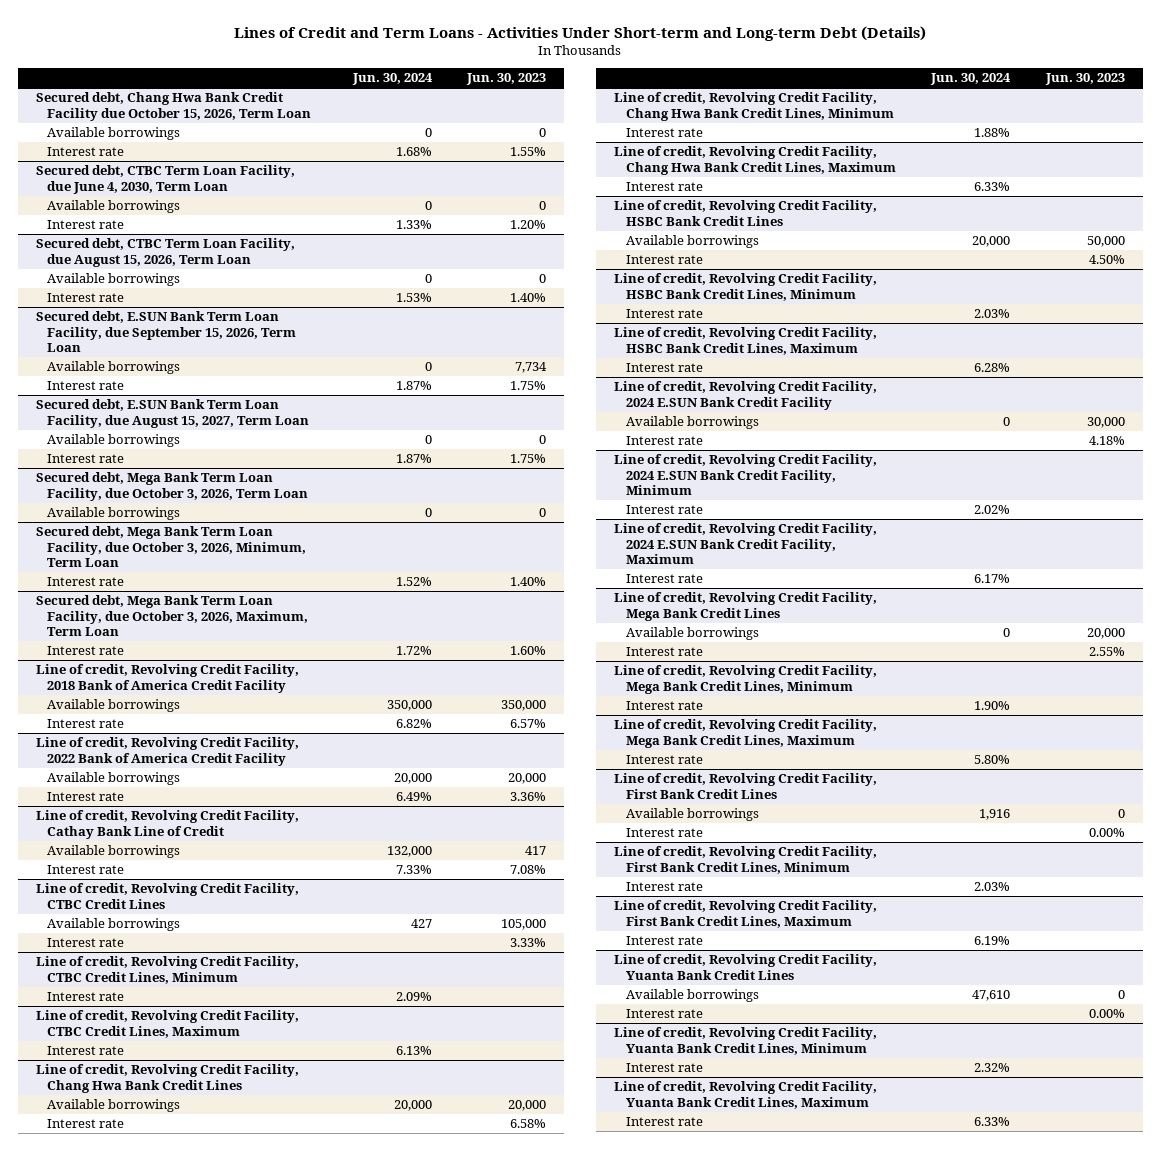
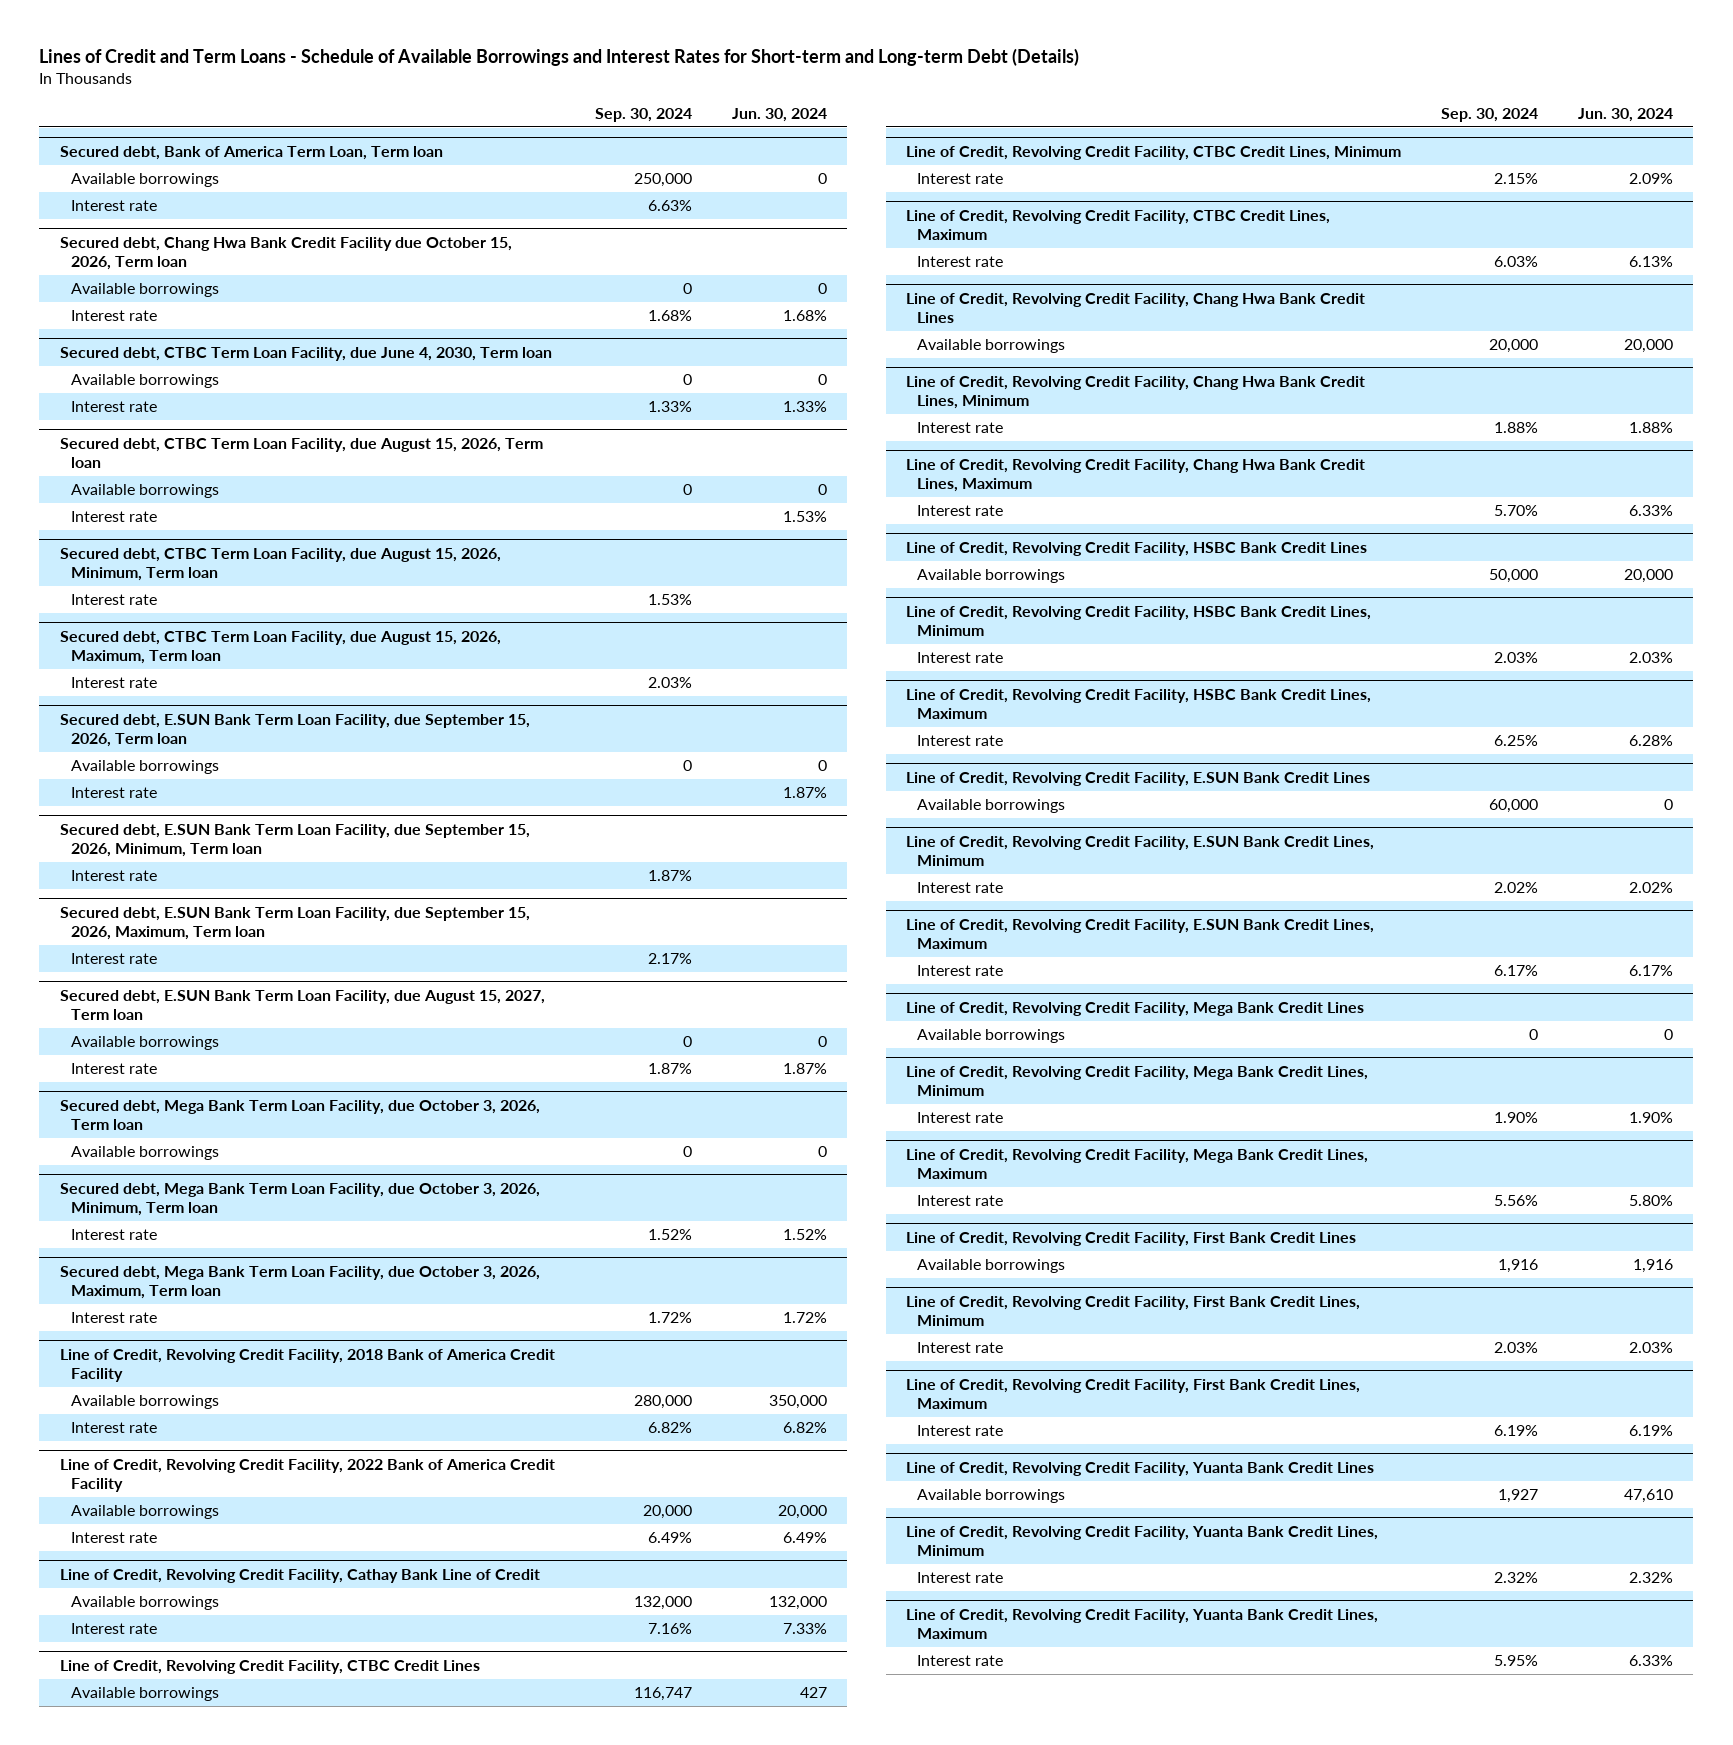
[234,25,927,41] Lines of Credit and Term Loans - Activities Under Short-term and Long-term Debt (Details) -> [39,48,1080,67] Lines of Credit and Term Loans - Schedule of Available Borrowings and Interest Rates for Short-term and Long-term Debt (Details)
[466,73,547,86] Jun. 30, 2023 -> none
none -> [594,107,692,122] Sep. 30, 2024
[35,92,311,121] Secured debt, Chang Hwa Bank Credit Facility due October 15, 2026, Term Loan -> none
none -> [59,145,443,160] Secured debt, Bank of America Term Loan, Term loan
none -> [71,200,158,212] Interest rate
none -> [59,236,512,270] Secured debt, Chang Hwa Bank Credit Facility due October 15, 2026, Term loan
none -> [71,283,220,298] Available borrowings
[35,165,295,194] Secured debt, CTBC Term Loan Facility, due June 4, 2030, Term Loan -> [59,346,552,361] Secured debt, CTBC Term Loan Facility, due June 4, 2030, Term loan
[35,238,295,267] Secured debt, CTBC Term Loan Facility, due August 15, 2026, Term Loan -> [59,437,543,468] Secured debt, CTBC Term Loan Facility, due August 15, 2026, Term loan
none -> [59,547,501,581] Secured debt, CTBC Term Loan Facility, due August 15, 2026, Minimum, Term loan
none -> [71,594,158,606] Interest rate
none -> [59,630,501,664] Secured debt, CTBC Term Loan Facility, due August 15, 2026, Maximum, Term loan
none -> [71,677,158,689] Interest rate
[35,311,296,353] Secured debt, E.SUN Bank Term Loan Facility, due September 15, 2026, Term Loan -> [59,713,530,747] Secured debt, E.SUN Bank Term Loan Facility, due September 15, 2026, Term loan
none -> [59,823,530,857] Secured debt, E.SUN Bank Term Loan Facility, due September 15, 2026, Minimum, Term loan
none -> [71,870,158,882] Interest rate
none -> [59,906,530,940] Secured debt, E.SUN Bank Term Loan Facility, due September 15, 2026, Maximum, Term loan
none -> [71,953,158,965] Interest rate
[35,399,309,428] Secured debt, E.SUN Bank Term Loan Facility, due August 15, 2027, Term Loan -> [59,989,545,1020] Secured debt, E.SUN Bank Term Loan Facility, due August 15, 2027, Term loan
[35,472,308,501] Secured debt, Mega Bank Term Loan Facility, due October 3, 2026, Term Loan -> [59,1099,540,1130] Secured debt, Mega Bank Term Loan Facility, due October 3, 2026, Term loan
[35,526,306,568] Secured debt, Mega Bank Term Loan Facility, due October 3, 2026, Minimum, Term Loan -> [59,1182,540,1216] Secured debt, Mega Bank Term Loan Facility, due October 3, 2026, Minimum, Term loan
[35,595,308,637] Secured debt, Mega Bank Term Loan Facility, due October 3, 2026, Maximum, Term Loan -> [59,1265,540,1299] Secured debt, Mega Bank Term Loan Facility, due October 3, 2026, Maximum, Term loan
[35,664,299,693] Line of credit, Revolving Credit Facility, 2018 Bank of America Credit Facility -> [59,1348,555,1382] Line of Credit, Revolving Credit Facility, 2018 Bank of America Credit Facility
[35,737,299,766] Line of credit, Revolving Credit Facility, 2022 Bank of America Credit Facility -> [59,1458,555,1492] Line of Credit, Revolving Credit Facility, 2022 Bank of America Credit Facility
[35,810,299,839] Line of credit, Revolving Credit Facility, Cathay Bank Line of Credit -> [59,1568,540,1583] Line of Credit, Revolving Credit Facility, Cathay Bank Line of Credit
[35,883,299,909] Line of credit, Revolving Credit Facility, CTBC Credit Lines -> [59,1659,480,1674] Line of Credit, Revolving Credit Facility, CTBC Credit Lines
[46,938,124,948] Interest rate -> none
[35,956,299,984] Line of credit, Revolving Credit Facility, CTBC Credit Lines, Minimum -> [905,145,1401,160] Line of Credit, Revolving Credit Facility, CTBC Credit Lines, Minimum
[35,1010,299,1038] Line of credit, Revolving Credit Facility, CTBC Credit Lines, Maximum -> [905,209,1330,240] Line of Credit, Revolving Credit Facility, CTBC Credit Lines, Maximum
[35,1064,299,1093] Line of credit, Revolving Credit Facility, Chang Hwa Bank Credit Lines -> [905,292,1365,323] Line of Credit, Revolving Credit Facility, Chang Hwa Bank Credit Lines
[46,1119,124,1129] Interest rate -> none
[614,92,894,121] Line of credit, Revolving Credit Facility, Chang Hwa Bank Credit Lines, Minimum -> [905,375,1365,409] Line of Credit, Revolving Credit Facility, Chang Hwa Bank Credit Lines, Minimum
[614,146,896,175] Line of credit, Revolving Credit Facility, Chang Hwa Bank Credit Lines, Maximum -> [905,458,1365,492] Line of Credit, Revolving Credit Facility, Chang Hwa Bank Credit Lines, Maximum
[614,200,878,226] Line of credit, Revolving Credit Facility, HSBC Bank Credit Lines -> [905,541,1367,556] Line of Credit, Revolving Credit Facility, HSBC Bank Credit Lines
[625,255,703,265] Interest rate -> none
[614,273,878,301] Line of credit, Revolving Credit Facility, HSBC Bank Credit Lines, Minimum -> [905,605,1371,636] Line of Credit, Revolving Credit Facility, HSBC Bank Credit Lines, Minimum
[614,327,878,355] Line of credit, Revolving Credit Facility, HSBC Bank Credit Lines, Maximum -> [905,688,1371,719] Line of Credit, Revolving Credit Facility, HSBC Bank Credit Lines, Maximum
[614,381,878,410] Line of credit, Revolving Credit Facility, 2024 E.SUN Bank Credit Facility -> [905,771,1370,786] Line of Credit, Revolving Credit Facility, E.SUN Bank Credit Lines
[625,436,703,446] Interest rate -> none
[614,454,878,496] Line of credit, Revolving Credit Facility, 2024 E.SUN Bank Credit Facility, Minimum -> [905,835,1374,866] Line of Credit, Revolving Credit Facility, E.SUN Bank Credit Lines, Minimum
[614,523,878,565] Line of credit, Revolving Credit Facility, 2024 E.SUN Bank Credit Facility, Maximum -> [905,918,1374,949] Line of Credit, Revolving Credit Facility, E.SUN Bank Credit Lines, Maximum
[614,592,878,621] Line of credit, Revolving Credit Facility, Mega Bank Credit Lines -> [905,1001,1364,1016] Line of Credit, Revolving Credit Facility, Mega Bank Credit Lines
[625,647,703,657] Interest rate -> none
[614,665,878,694] Line of credit, Revolving Credit Facility, Mega Bank Credit Lines, Minimum -> [905,1065,1368,1096] Line of Credit, Revolving Credit Facility, Mega Bank Credit Lines, Minimum
[614,719,878,748] Line of credit, Revolving Credit Facility, Mega Bank Credit Lines, Maximum -> [905,1148,1368,1179] Line of Credit, Revolving Credit Facility, Mega Bank Credit Lines, Maximum
[614,773,878,799] Line of credit, Revolving Credit Facility, First Bank Credit Lines -> [905,1231,1356,1246] Line of Credit, Revolving Credit Facility, First Bank Credit Lines
[625,828,703,838] Interest rate -> none
[614,846,878,874] Line of credit, Revolving Credit Facility, First Bank Credit Lines, Minimum -> [905,1295,1360,1326] Line of Credit, Revolving Credit Facility, First Bank Credit Lines, Minimum
[614,900,878,928] Line of credit, Revolving Credit Facility, First Bank Credit Lines, Maximum -> [905,1378,1360,1409] Line of Credit, Revolving Credit Facility, First Bank Credit Lines, Maximum
[614,954,878,980] Line of credit, Revolving Credit Facility, Yuanta Bank Credit Lines -> [905,1461,1374,1476] Line of Credit, Revolving Credit Facility, Yuanta Bank Credit Lines
[625,1009,703,1019] Interest rate -> none
[614,1027,878,1055] Line of credit, Revolving Credit Facility, Yuanta Bank Credit Lines, Minimum -> [905,1525,1378,1556] Line of Credit, Revolving Credit Facility, Yuanta Bank Credit Lines, Minimum
[614,1081,878,1109] Line of credit, Revolving Credit Facility, Yuanta Bank Credit Lines, Maximum -> [905,1608,1378,1639] Line of Credit, Revolving Credit Facility, Yuanta Bank Credit Lines, Maximum

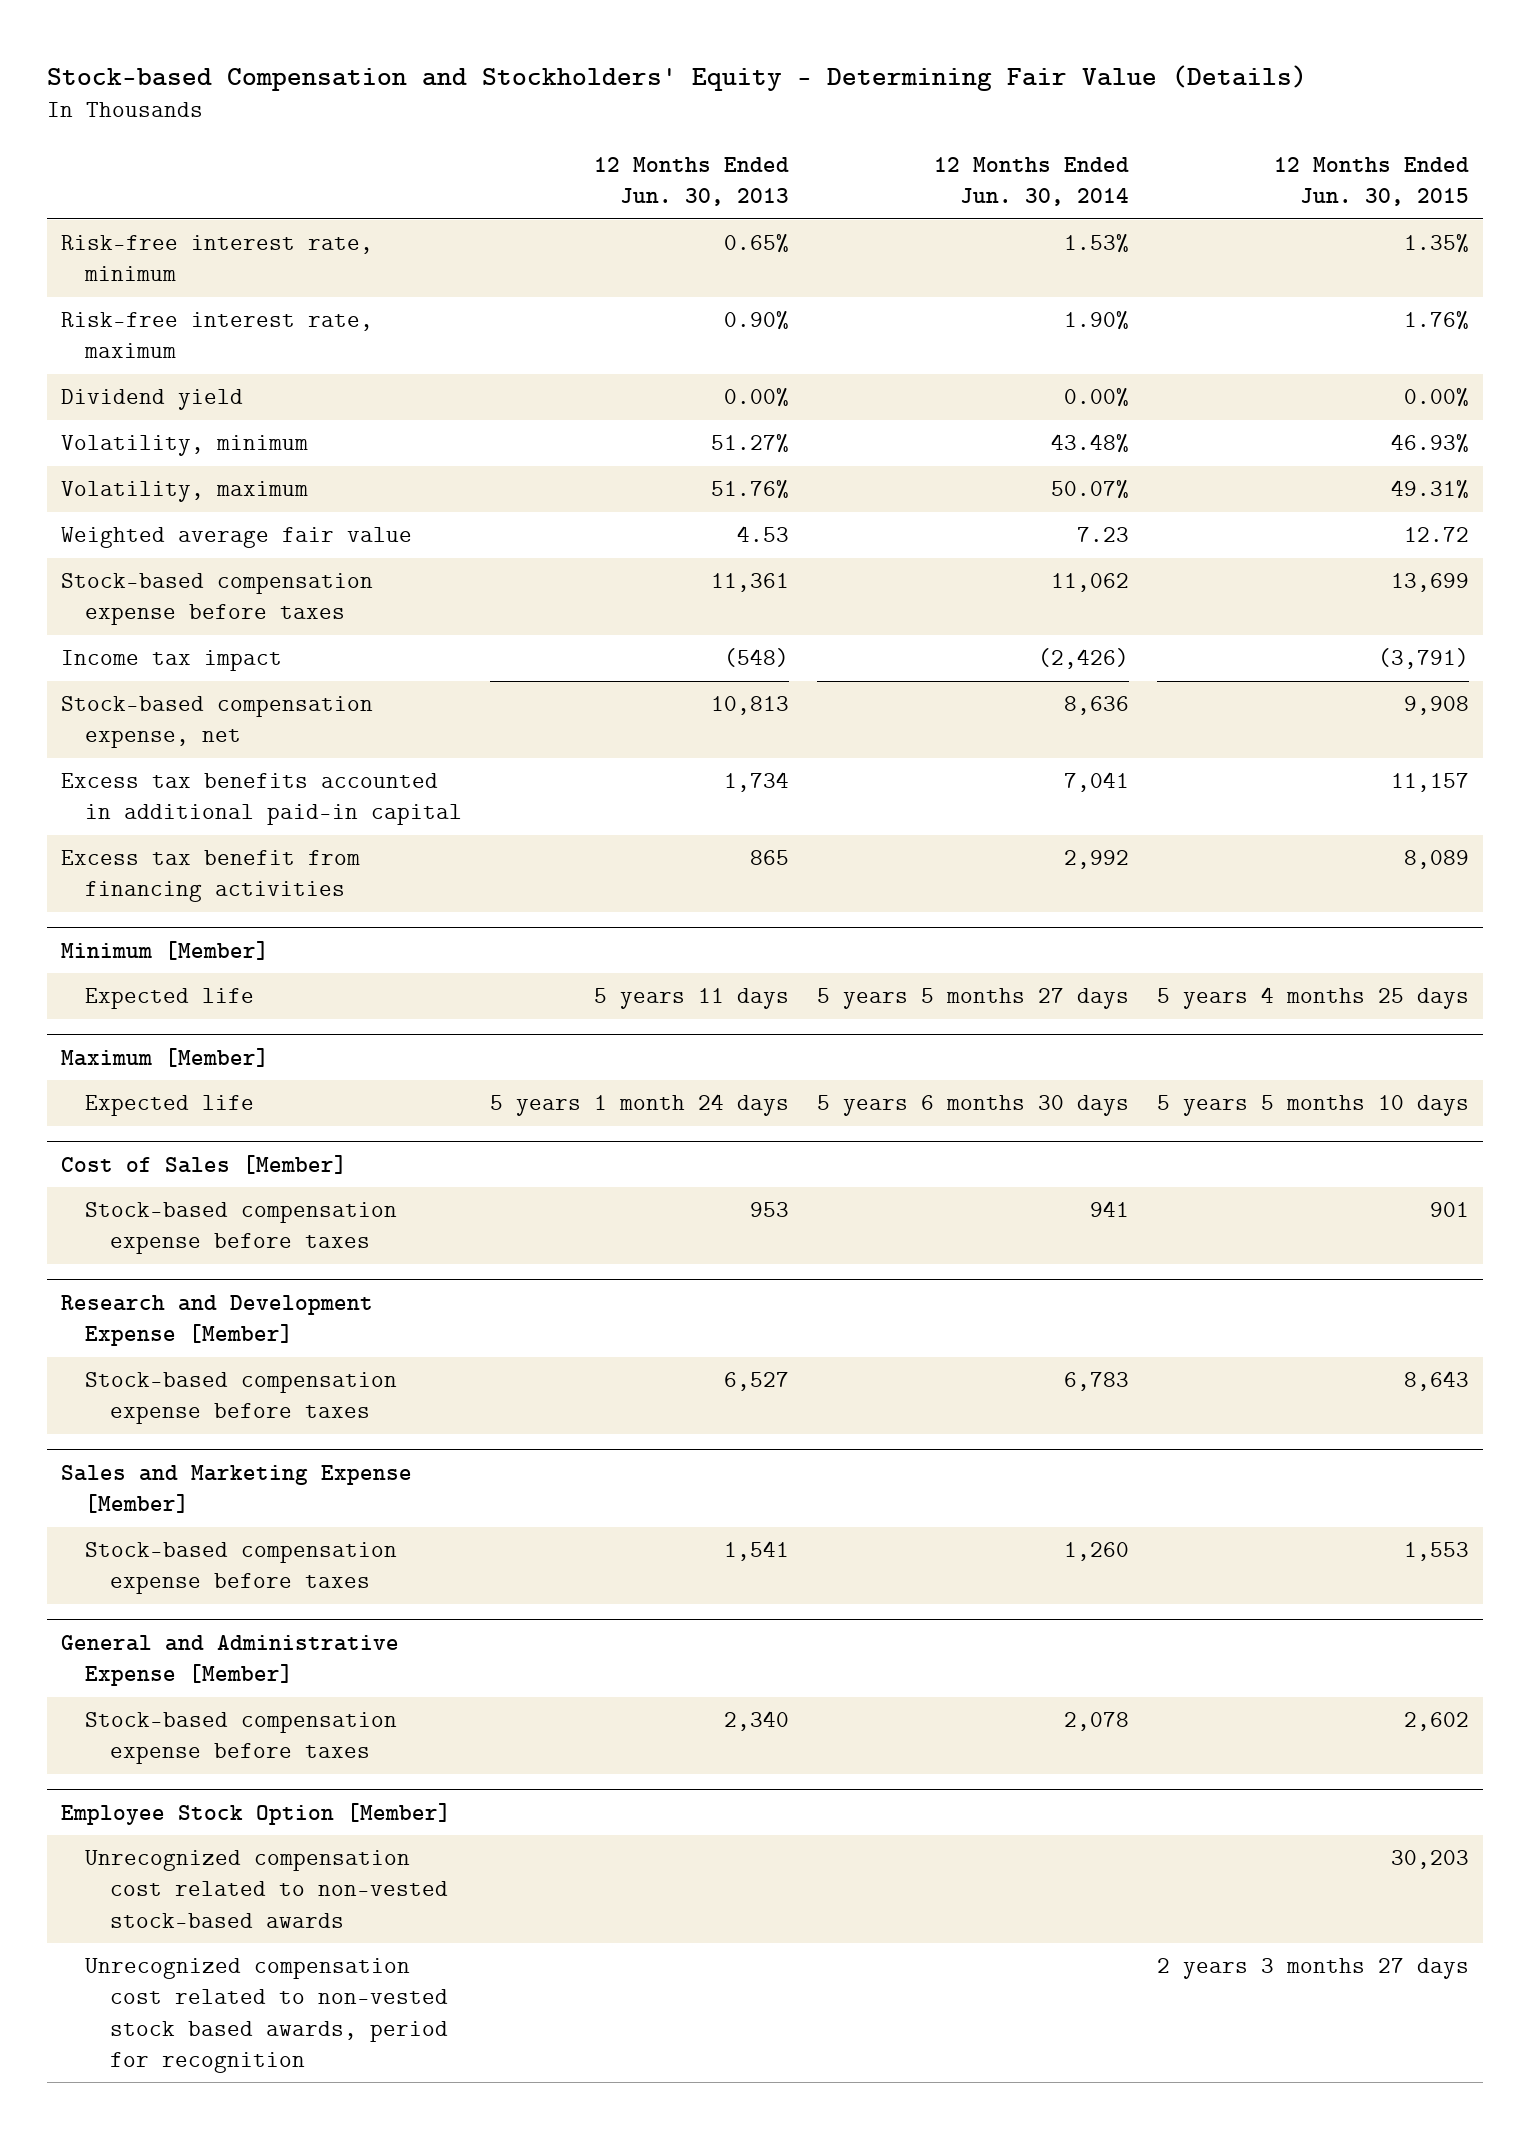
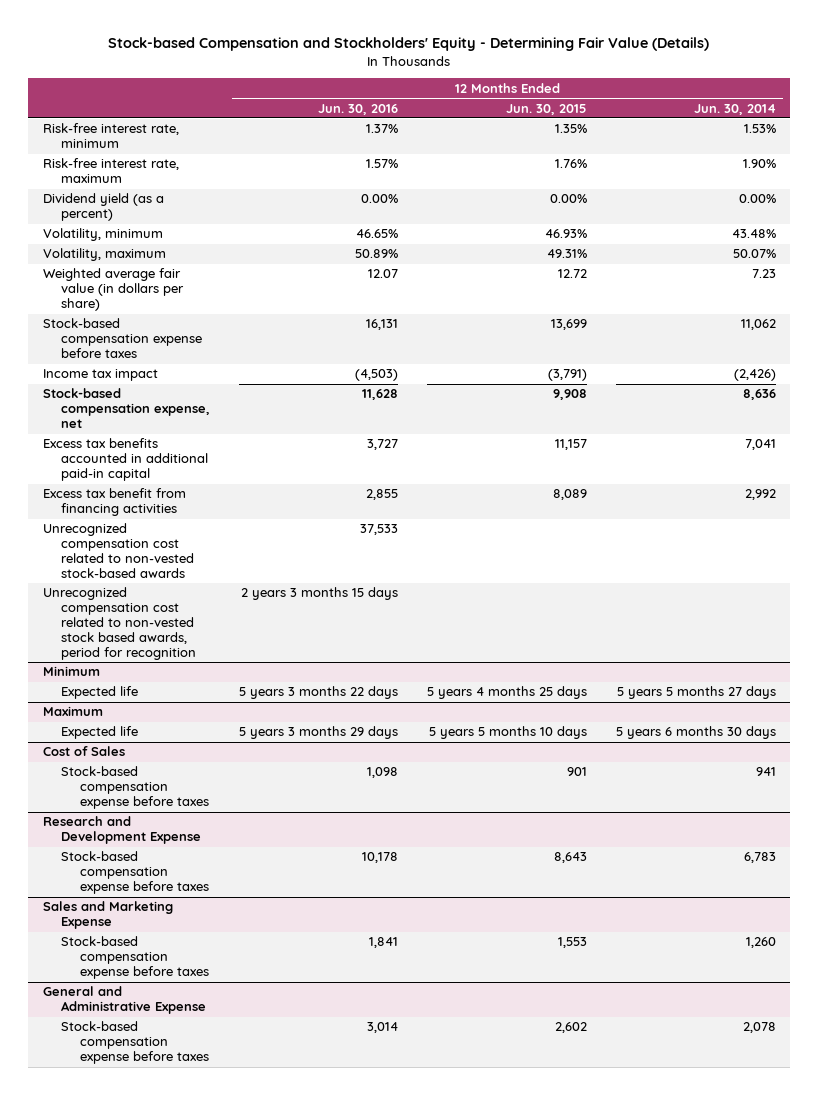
[594,156,790,207] 12 Months Ended Jun. 30, 2013 -> none
none -> [318,103,399,115] Jun. 30, 2016
[61,389,244,411] Dividend yield -> [42,193,164,222] Dividend yield (as a percent)
[61,527,413,549] Weighted average fair value -> [42,268,185,312] Weighted average fair value (in dollars per share)
none -> [42,523,195,579] Unrecognized compensation cost related to non-vested stock-based awards
none -> [42,587,197,661] Unrecognized compensation cost related to non-vested stock based awards, period for recognition
[61,940,270,960] Minimum [Member] -> [42,666,100,677] Minimum
[61,1047,270,1067] Maximum [Member] -> [42,706,103,717] Maximum
[61,1154,348,1174] Cost of Sales [Member] -> [42,746,125,757] Cost of Sales
[61,1294,374,1347] Research and Development Expense [Member] -> [42,816,202,845] Research and Development Expense
[61,1464,413,1514] Sales and Marketing Expense [Member] -> [42,901,173,930] Sales and Marketing Expense
[61,1634,400,1687] General and Administrative Expense [Member] -> [42,986,207,1015] General and Administrative Expense
[61,1802,452,1825] Employee Stock Option [Member] -> none
[85,1850,448,1928] Unrecognized compensation cost related to non-vested stock-based awards -> none
[85,1958,448,2073] Unrecognized compensation cost related to non-vested stock based awards, period for recognition -> none

